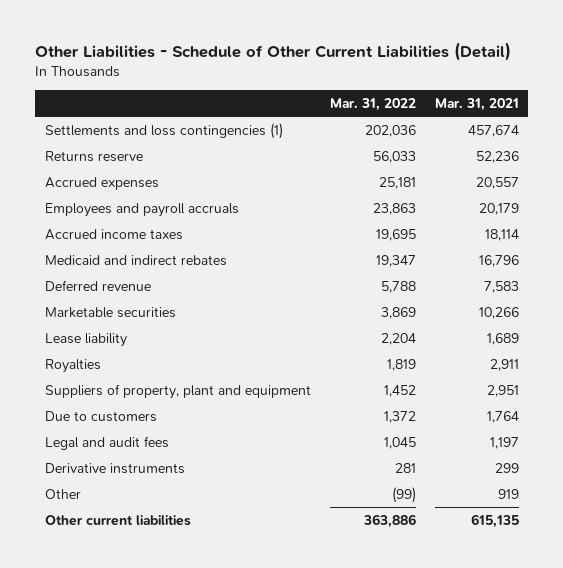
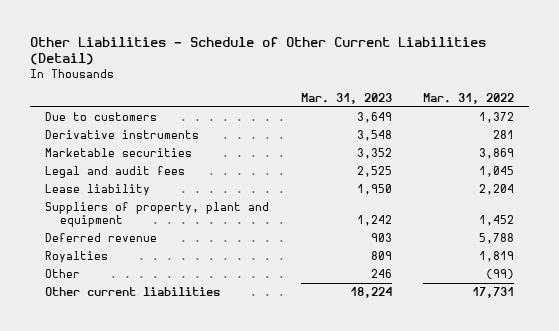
[434,97,519,111] Mar. 31, 2021 -> none
none -> [300,92,392,104] Mar. 31, 2023
[44,122,283,139] Settlements and loss contingencies (1) -> none
[44,150,143,162] Returns reserve -> none
[44,176,159,190] Accrued expenses -> none
[44,202,239,217] Employees and payroll accruals -> none
[44,228,183,240] Accrued income taxes -> none
[44,254,227,266] Medicaid and indirect rebates -> none
[44,410,157,422] Due to customers -> [45,112,158,122] Due to customers
[44,462,185,474] Derivative instruments -> [45,130,200,140] Derivative instruments
[44,435,169,450] Legal and audit fees -> [45,166,186,179] Legal and audit fees
[44,279,151,291] Deferred revenue -> [45,233,158,243] Deferred revenue
[44,358,101,373] Royalties -> [45,251,109,264] Royalties
[362,513,416,528] 363,886 -> [471,287,514,299] 17,731

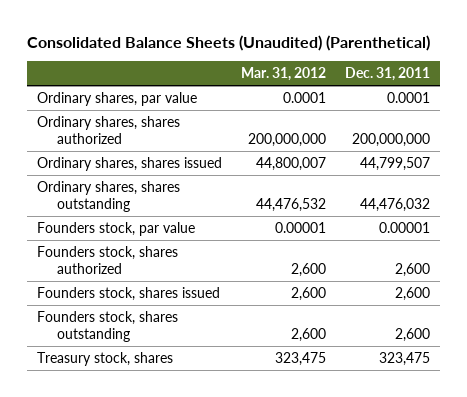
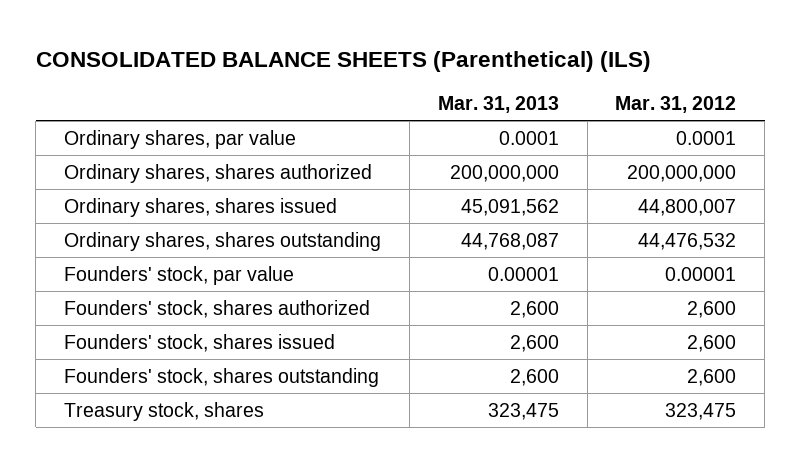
[27,35,431,52] Consolidated Balance Sheets (Unaudited) (Parenthetical) -> [35,50,651,72] CONSOLIDATED BALANCE SHEETS (Parenthetical) (ILS)
[345,67,431,82] Dec. 31, 2011 -> none
none -> [437,95,559,113] Mar. 31, 2013
[36,221,195,236] Founders stock, par value -> [64,265,295,285] Founders' stock, par value
[36,245,178,274] Founders stock, shares authorized -> [64,299,371,318] Founders' stock, shares authorized
[36,286,220,301] Founders stock, shares issued -> [64,333,336,352] Founders' stock, shares issued
[36,310,178,342] Founders stock, shares outstanding -> [64,367,380,387] Founders' stock, shares outstanding

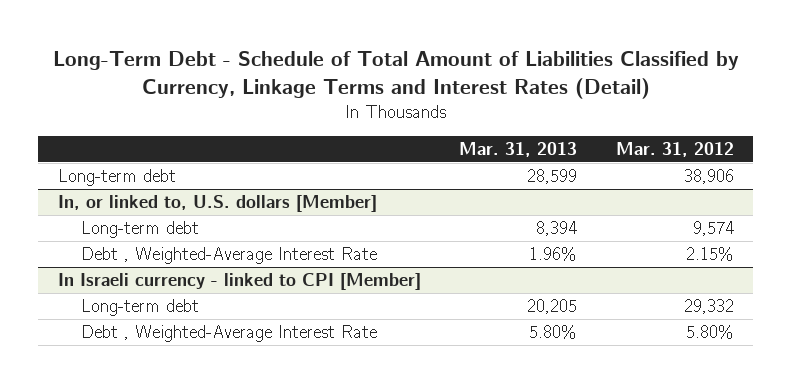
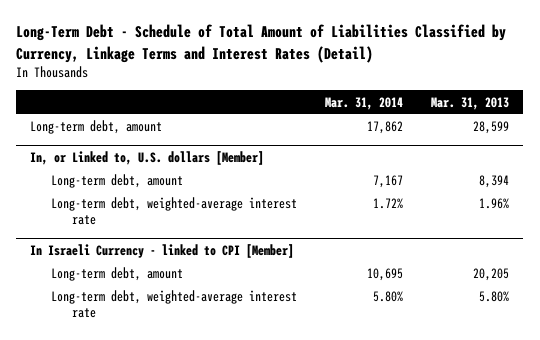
[615,142,734,158] Mar. 31, 2012 -> none
none -> [325,96,404,110] Mar. 31, 2014
[57,169,176,187] Long-term debt -> [30,120,163,135] Long-term debt, amount
[57,195,377,213] In, or linked to, U.S. dollars [Member] -> [30,151,265,166] In, or Linked to, U.S. dollars [Member]
[80,221,199,239] Long-term debt -> [51,174,184,189] Long-term debt, amount
[80,247,377,265] Debt , Weighted-Average Interest Rate -> [51,197,298,226] Long-term debt, weighted-average interest rate
[57,273,421,291] In Israeli currency - linked to CPI [Member] -> [30,244,295,259] In Israeli Currency - linked to CPI [Member]
[80,299,199,317] Long-term debt -> [51,267,184,282] Long-term debt, amount
[80,325,377,343] Debt , Weighted-Average Interest Rate -> [51,290,298,319] Long-term debt, weighted-average interest rate

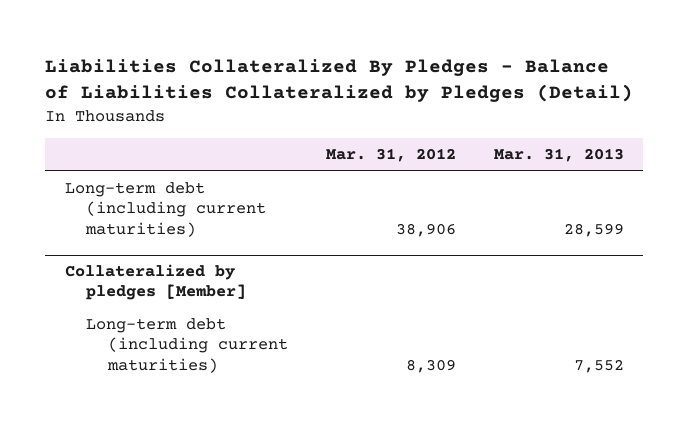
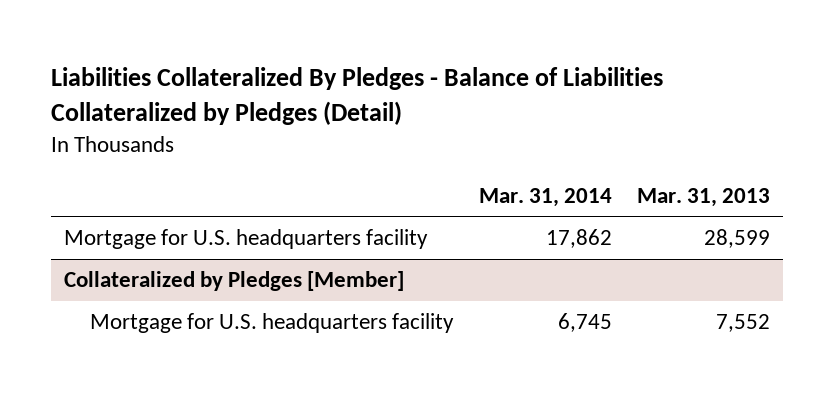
[325,148,456,163] Mar. 31, 2012 -> none
none -> [478,187,612,207] Mar. 31, 2014
[64,182,267,237] Long-term debt (including current maturities) -> [64,229,429,250] Mortgage for U.S. headquarters facility
[64,264,247,301] Collateralized by pledges [Member] -> [64,271,405,292] Collateralized by Pledges [Member]
[86,318,288,373] Long-term debt (including current maturities) -> [90,313,455,334] Mortgage for U.S. headquarters facility

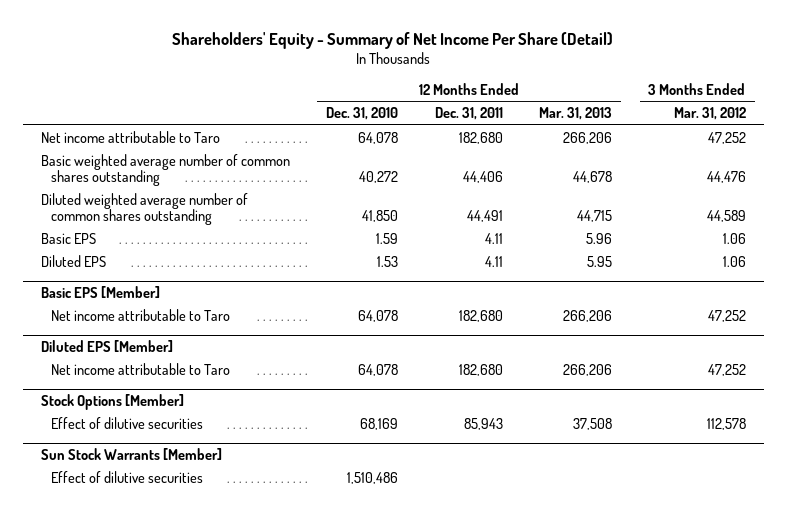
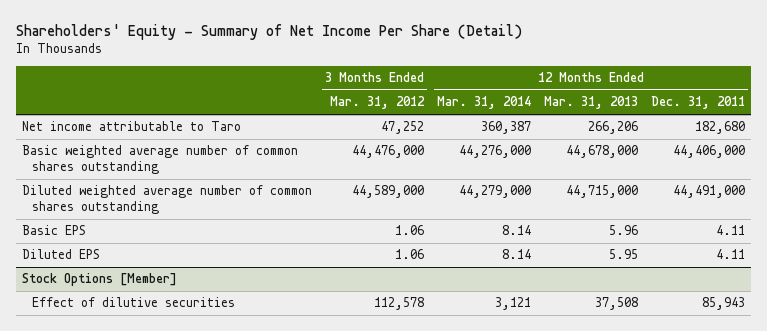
[326,107,399,121] Dec. 31, 2010 -> none
none -> [437,96,532,110] Mar. 31, 2014
[462,171,503,184] 44,406 -> [673,145,746,159] 44,406,000
[573,171,613,184] 44,678 -> [566,145,639,159] 44,678,000
[706,171,746,184] 44,476 -> [352,145,425,159] 44,476,000
[466,210,503,223] 44,491 -> [673,185,746,199] 44,491,000
[577,210,613,223] 44,715 -> [566,185,639,199] 44,715,000
[706,210,746,223] 44,589 -> [352,185,425,199] 44,589,000
[40,285,160,298] Basic EPS [Member] -> none
[51,308,231,321] Net income attributable to Taro -> none
[40,339,173,352] Diluted EPS [Member] -> none
[51,362,231,375] Net income attributable to Taro -> none
[40,447,222,460] Sun Stock Warrants [Member] -> none
[51,470,204,483] Effect of dilutive securities -> none

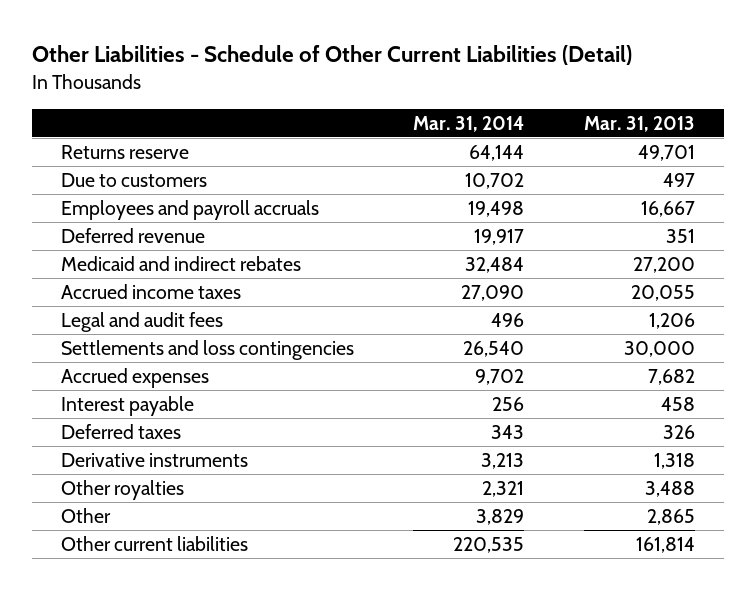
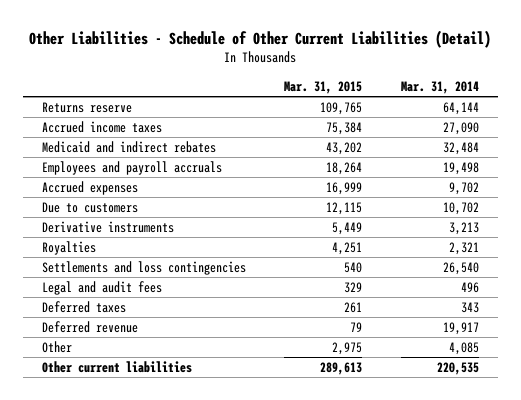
[583,115,695,132] Mar. 31, 2013 -> none
none -> [284,80,363,94] Mar. 31, 2015
[61,255,302,271] Medicaid and indirect rebates -> [41,140,216,153] Medicaid and indirect rebates
[61,199,320,220] Employees and payroll accruals -> [41,160,222,175] Employees and payroll accruals
[61,395,195,416] Interest payable -> none
[61,172,208,187] Due to customers -> [41,201,138,213] Due to customers
[61,479,185,500] Other royalties -> [41,240,96,255] Royalties
[61,339,355,360] Settlements and loss contingencies -> [41,260,246,275] Settlements and loss contingencies
[61,311,224,332] Legal and audit fees -> [41,280,162,295] Legal and audit fees
[61,423,182,439] Deferred taxes -> [41,300,126,313] Deferred taxes
[61,227,206,243] Deferred revenue -> [41,320,138,333] Deferred revenue
[476,508,525,525] 3,829 -> [449,341,480,355] 4,085

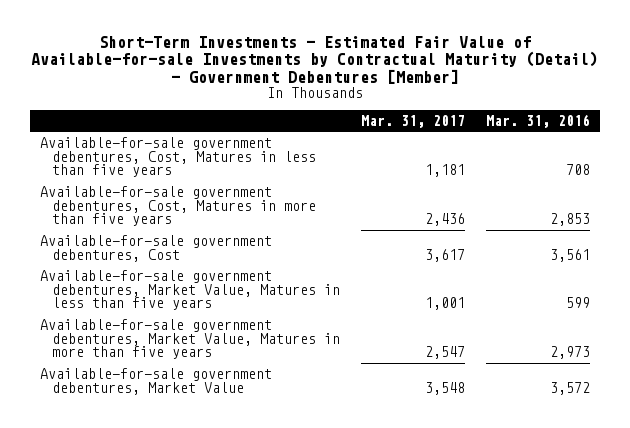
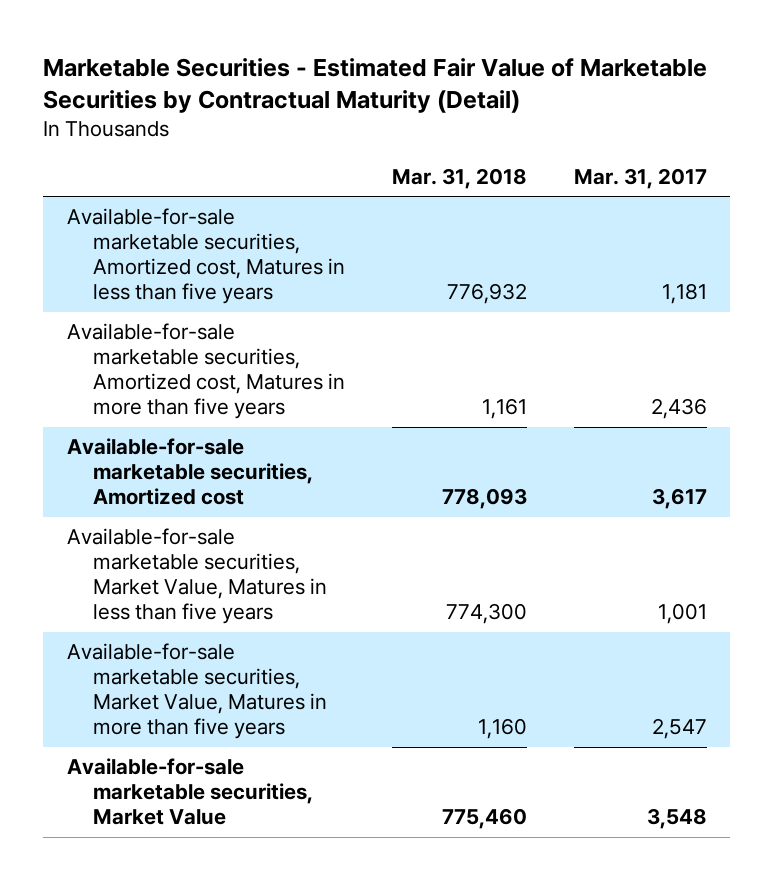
[31,35,599,85] Short-Term Investments - Estimated Fair Value of Available-for-sale Investments by Contractual Maturity (Detail) - Government Debentures [Member] -> [43,57,708,113] Marketable Securities - Estimated Fair Value of Marketable Securities by Contractual Maturity (Detail)
[485,113,590,128] Mar. 31, 2016 -> none
none -> [391,168,527,190] Mar. 31, 2018
[40,136,316,178] Available-for-sale government debentures, Cost, Matures in less than five years -> [66,208,345,305] Available-for-sale marketable securities, Amortized cost, Matures in less than five years
[40,185,316,227] Available-for-sale government debentures, Cost, Matures in more than five years -> [66,323,345,420] Available-for-sale marketable securities, Amortized cost, Matures in more than five years
[40,234,273,262] Available-for-sale government debentures, Cost -> [66,438,313,506] Available-for-sale marketable securities, Amortized cost
[40,269,340,311] Available-for-sale government debentures, Market Value, Matures in less than five years -> [66,528,327,625] Available-for-sale marketable securities, Market Value, Matures in less than five years
[40,318,340,360] Available-for-sale government debentures, Market Value, Matures in more than five years -> [66,643,327,740] Available-for-sale marketable securities, Market Value, Matures in more than five years
[40,367,273,395] Available-for-sale government debentures, Market Value -> [66,758,313,826] Available-for-sale marketable securities, Market Value

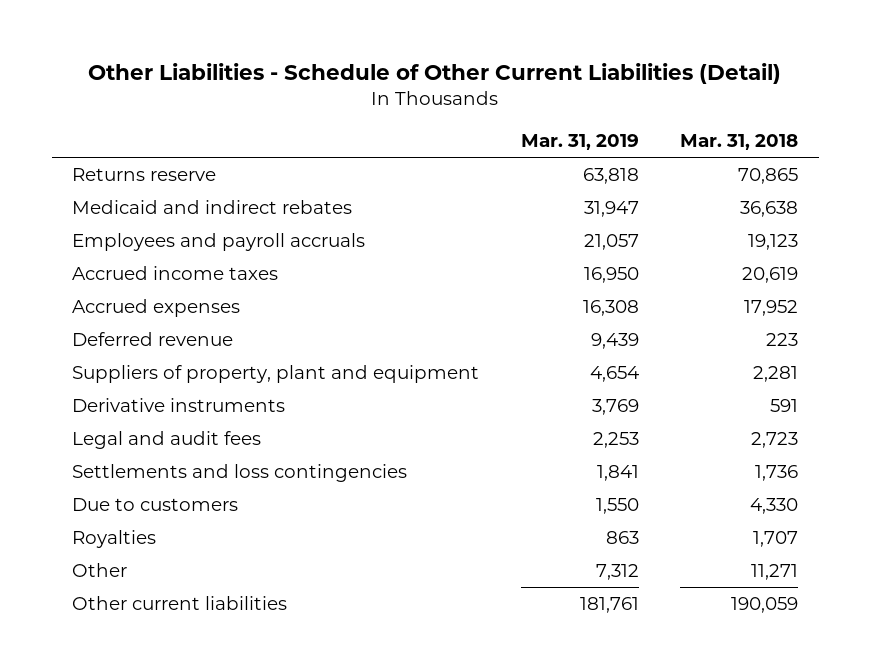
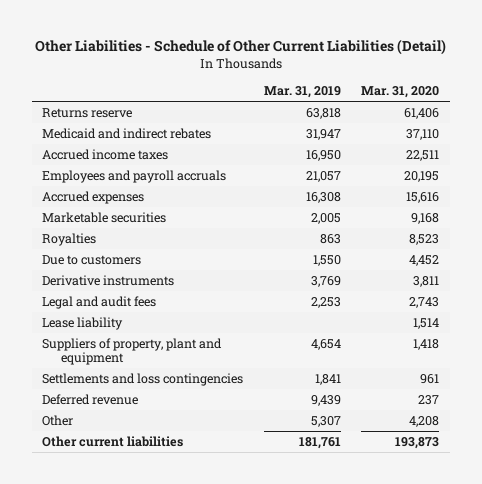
[679,134,798,151] Mar. 31, 2018 -> none
none -> [361,86,440,99] Mar. 31, 2020
[72,233,366,252] Employees and payroll accruals -> [42,169,227,183] Employees and payroll accruals
none -> [42,211,167,223] Marketable securities
[72,530,157,549] Royalties -> [42,232,97,246] Royalties
[72,498,239,512] Due to customers -> [42,254,142,265] Due to customers
none -> [42,316,124,330] Lease liability
[72,365,480,384] Suppliers of property, plant and equipment -> [42,337,223,366] Suppliers of property, plant and equipment
[72,332,234,347] Deferred revenue -> [42,393,139,405] Deferred revenue
[595,564,639,581] 7,312 -> [310,415,341,427] 5,307

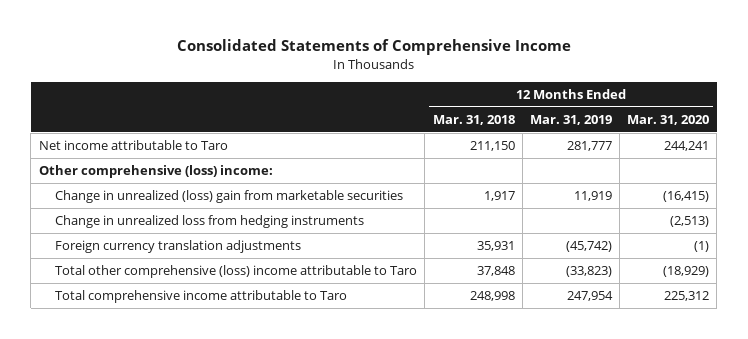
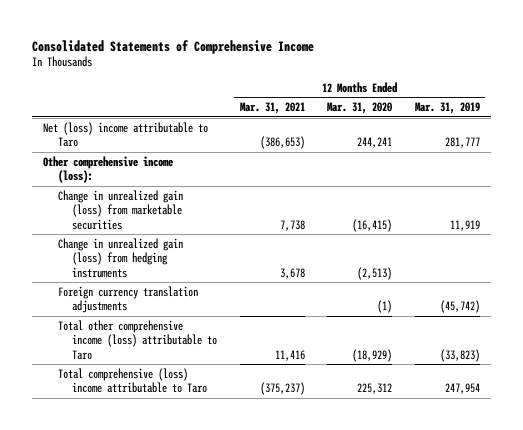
[432,114,515,125] Mar. 31, 2018 -> none
none -> [239,102,305,115] Mar. 31, 2021
[38,140,228,151] Net income attributable to Taro -> [43,121,209,148] Net (loss) income attributable to Taro
[38,165,273,179] Other comprehensive (loss) income: -> [43,155,174,184] Other comprehensive income (loss):
[55,190,404,204] Change in unrealized (loss) gain from marketable securities -> [57,189,183,230] Change in unrealized gain (loss) from marketable securities
[55,215,365,229] Change in unrealized loss from hedging instruments -> [57,237,183,278] Change in unrealized gain (loss) from hedging instruments
[55,265,418,279] Total other comprehensive (loss) income attributable to Taro -> [57,319,218,360] Total other comprehensive income (loss) attributable to Taro
[55,290,348,304] Total comprehensive income attributable to Taro -> [57,367,208,394] Total comprehensive (loss) income attributable to Taro

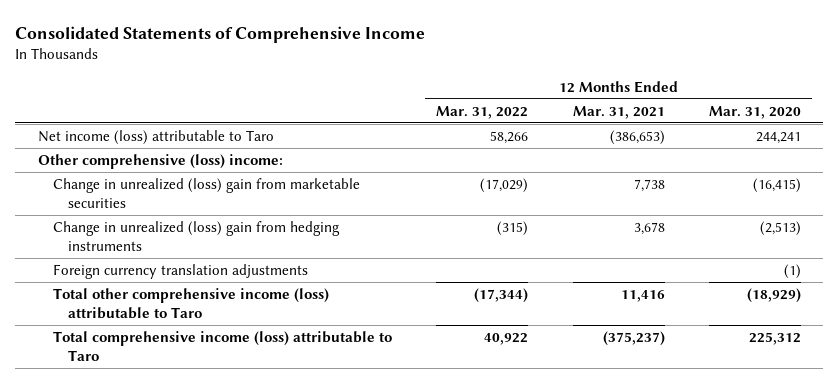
[414,102,480,115] Mar. 31, 2019 -> none
none -> [436,105,529,119] Mar. 31, 2022
[43,121,209,148] Net (loss) income attributable to Taro -> [37,130,274,146] Net income (loss) attributable to Taro
[43,155,174,184] Other comprehensive income (loss): -> [37,154,283,170] Other comprehensive (loss) income:
[57,189,183,230] Change in unrealized gain (loss) from marketable securities -> [53,178,361,208] Change in unrealized (loss) gain from marketable securities
[57,237,183,278] Change in unrealized gain (loss) from hedging instruments -> [53,221,341,251] Change in unrealized (loss) gain from hedging instruments
[57,367,208,394] Total comprehensive (loss) income attributable to Taro -> [53,331,393,361] Total comprehensive income (loss) attributable to Taro

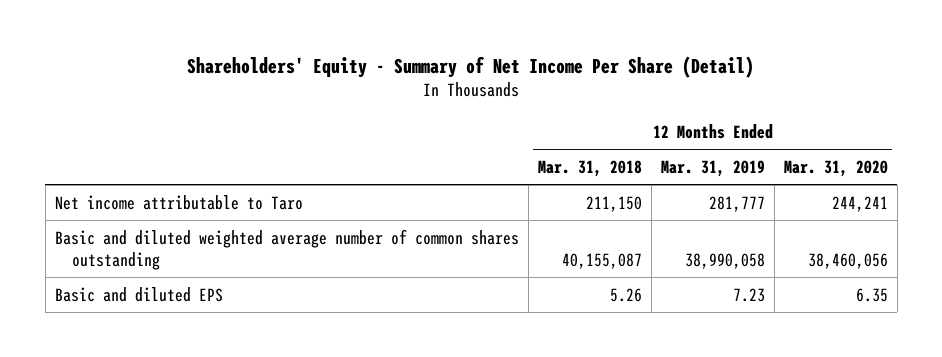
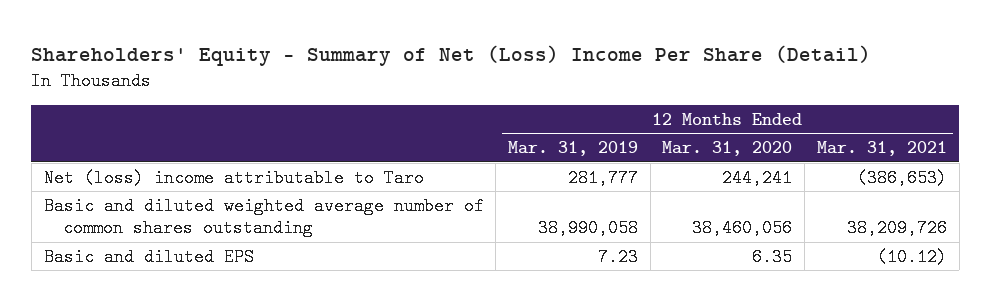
[187,55,755,78] Shareholders' Equity - Summary of Net Income Per Share (Detail) -> [31,44,872,66] Shareholders' Equity - Summary of Net (Loss) Income Per Share (Detail)
[537,159,642,177] Mar. 31, 2018 -> none
none -> [816,141,947,157] Mar. 31, 2021
[54,194,303,210] Net income attributable to Taro -> [43,168,424,187] Net (loss) income attributable to Taro

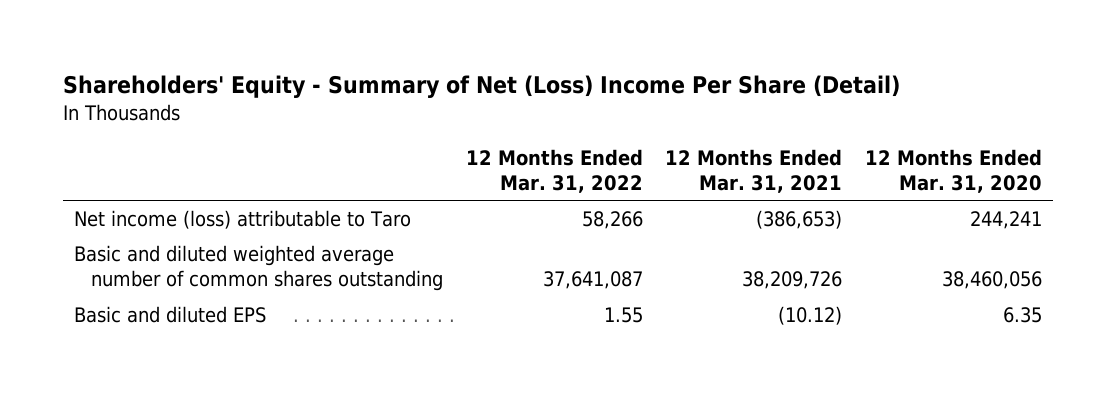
[507,141,638,157] Mar. 31, 2019 -> none
none -> [465,148,643,193] 12 Months Ended Mar. 31, 2022
[43,168,424,187] Net (loss) income attributable to Taro -> [73,209,411,229] Net income (loss) attributable to Taro

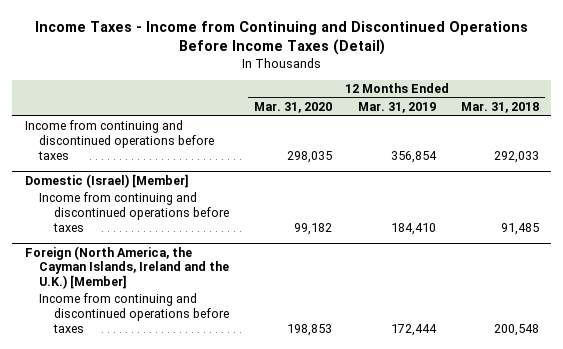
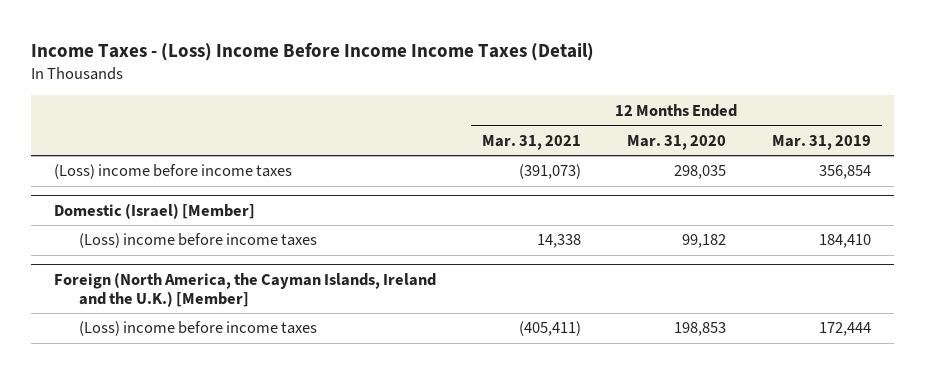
[34,20,528,55] Income Taxes - Income from Continuing and Discontinued Operations Before Income Taxes (Detail) -> [31,41,595,61] Income Taxes - (Loss) Income Before Income Income Taxes (Detail)
[460,102,539,114] Mar. 31, 2018 -> none
none -> [482,134,582,150] Mar. 31, 2021
[24,120,215,160] Income from continuing and discontinued operations before taxes -> [54,164,293,180] (Loss) income before income taxes
[39,192,230,232] Income from continuing and discontinued operations before taxes -> [79,233,318,249] (Loss) income before income taxes
[39,293,230,333] Income from continuing and discontinued operations before taxes -> [79,321,318,337] (Loss) income before income taxes

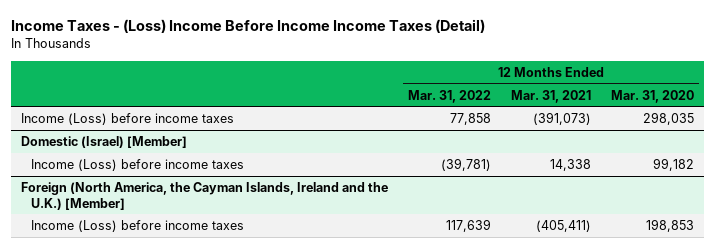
[771,134,871,150] Mar. 31, 2019 -> none
none -> [408,89,492,103] Mar. 31, 2022
[54,164,293,180] (Loss) income before income taxes -> [21,112,235,125] Income (Loss) before income taxes
[79,233,318,249] (Loss) income before income taxes -> [30,158,244,171] Income (Loss) before income taxes
[79,321,318,337] (Loss) income before income taxes -> [30,219,244,232] Income (Loss) before income taxes

